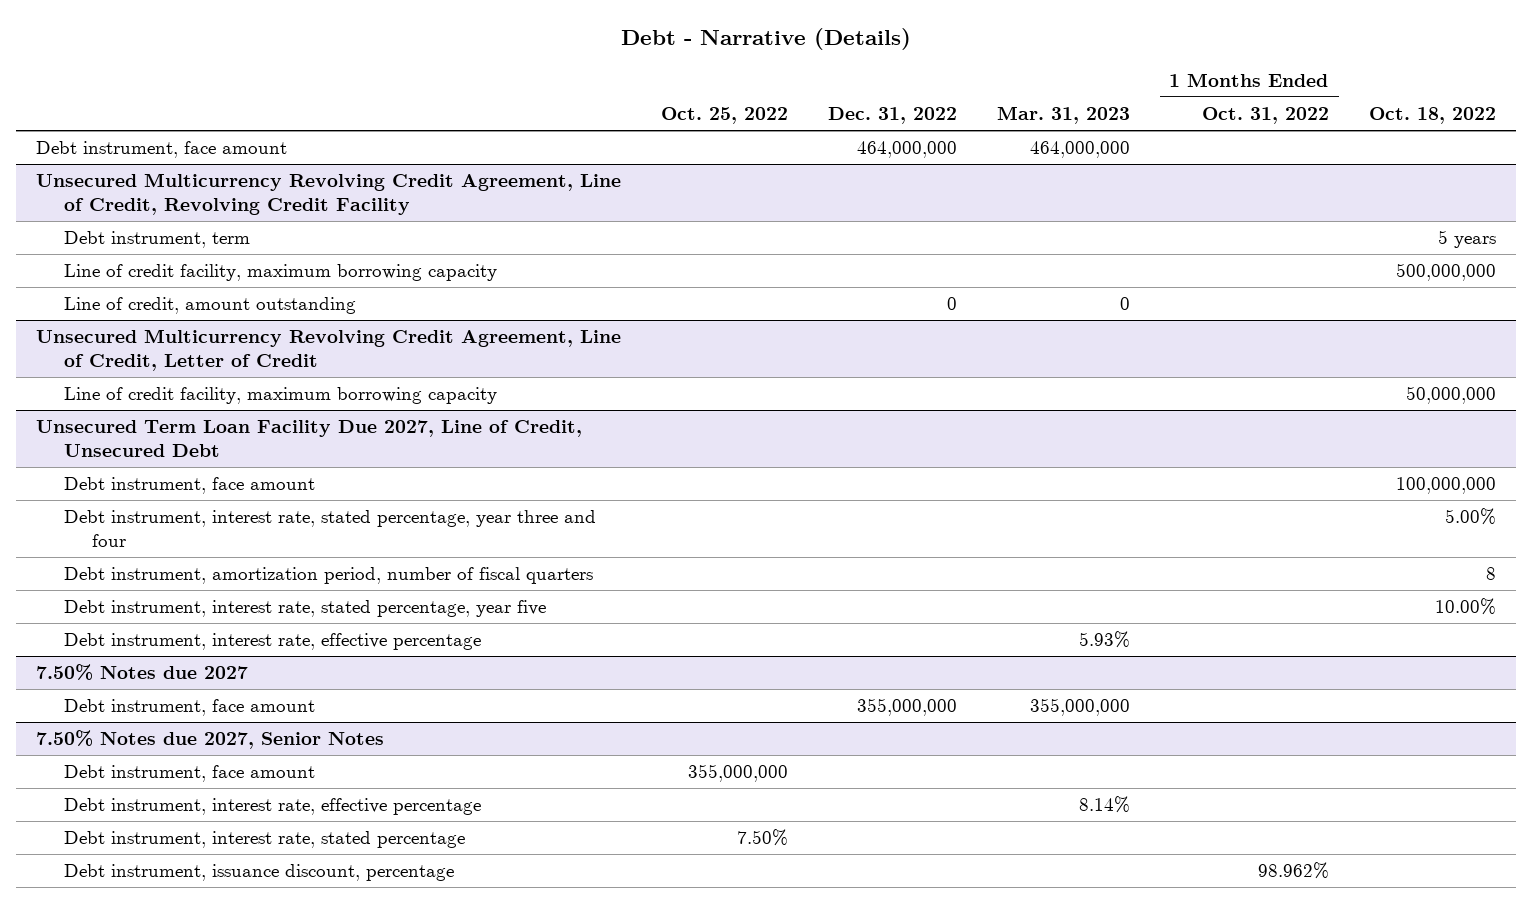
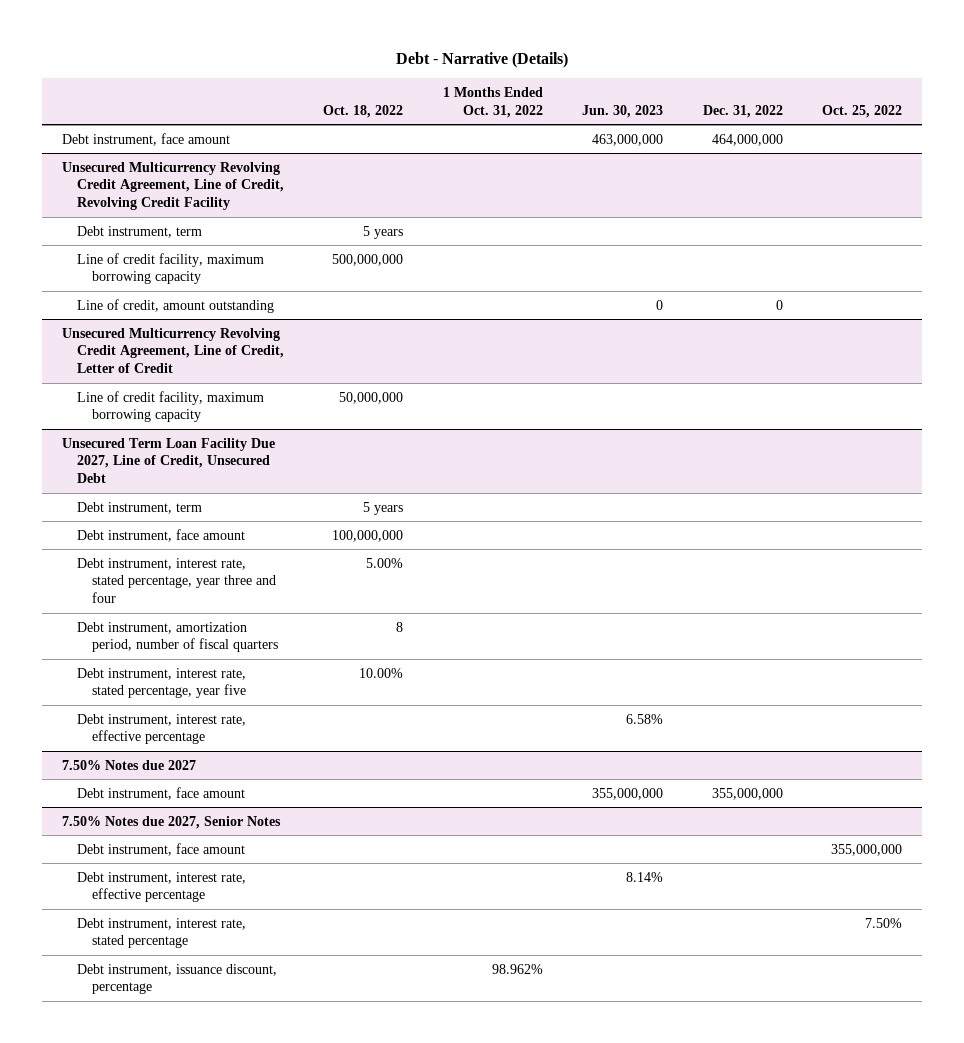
[996,105,1130,124] Mar. 31, 2023 -> none
none -> [582,104,664,118] Jun. 30, 2023
none -> [77,501,203,514] Debt instrument, term

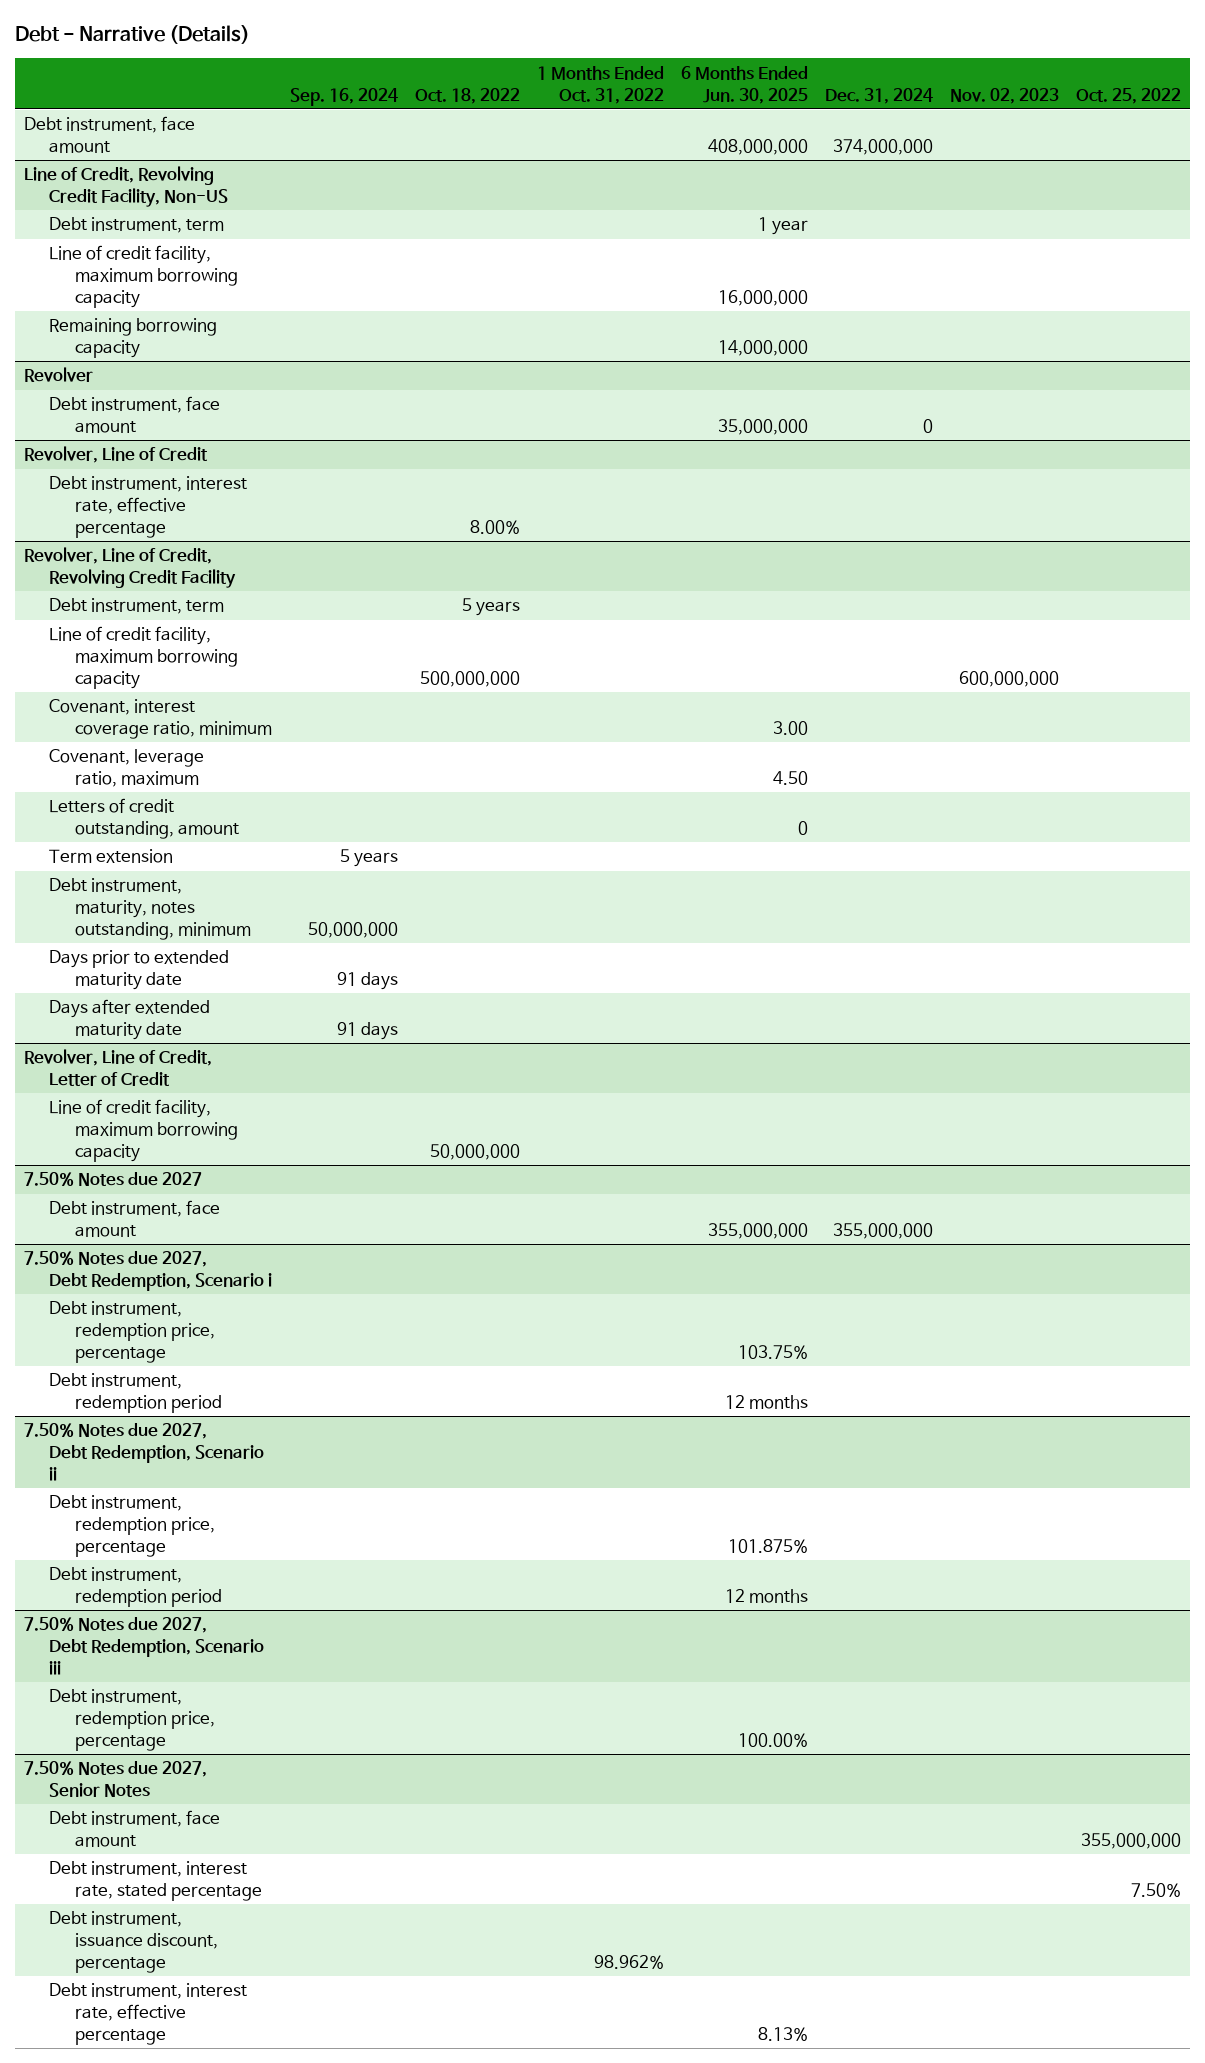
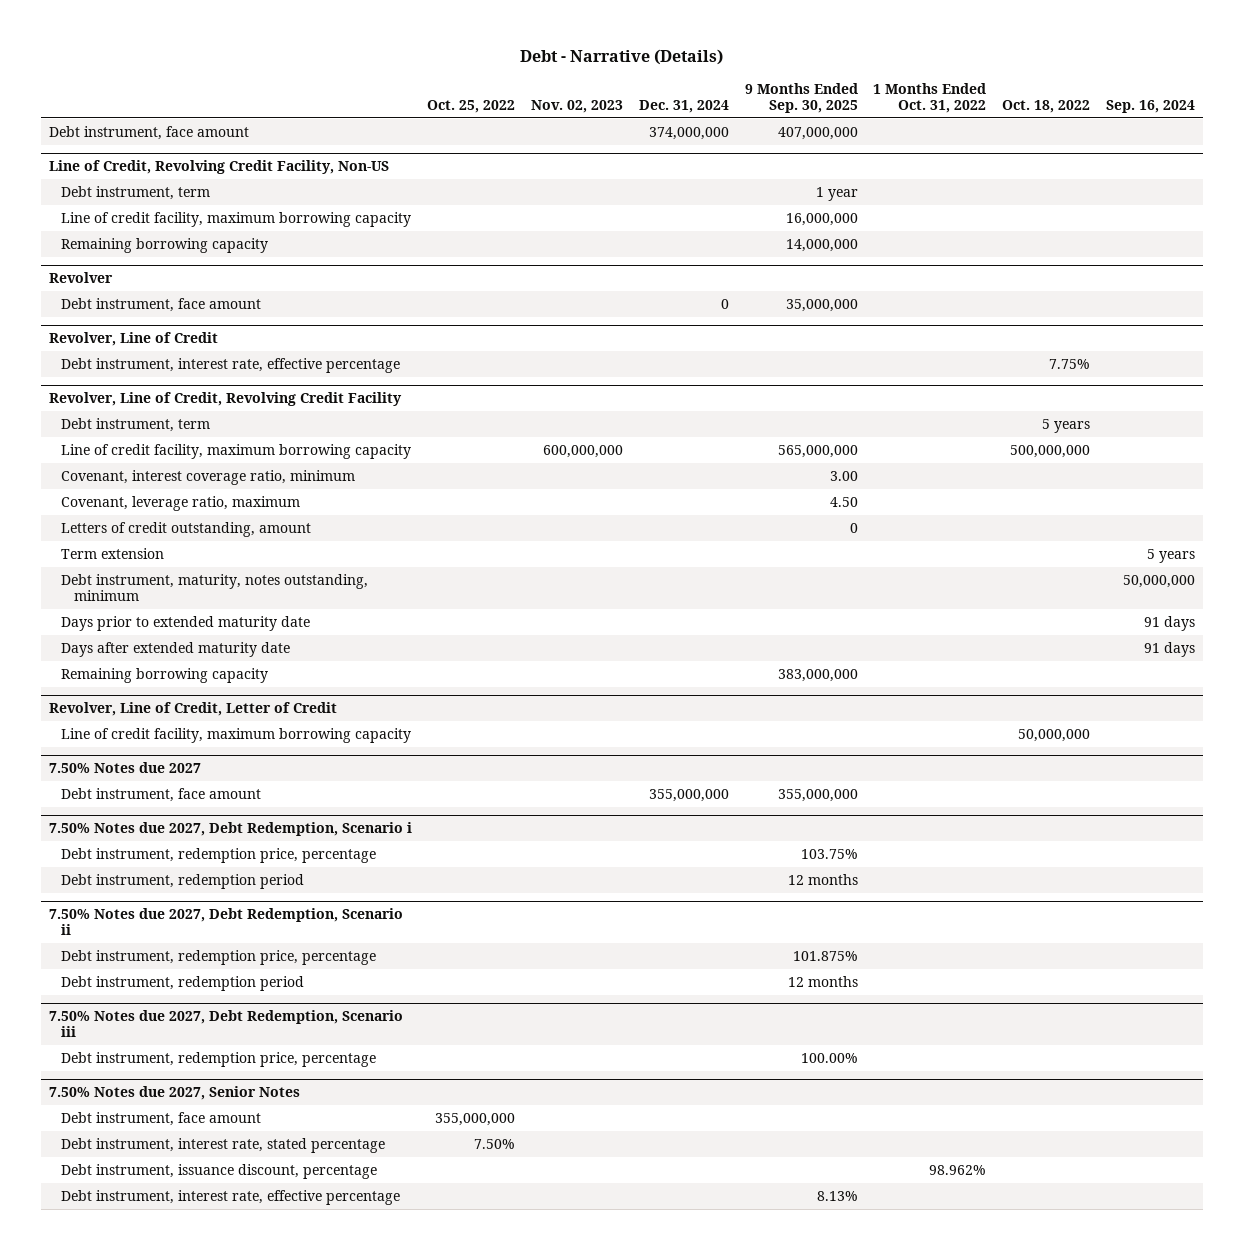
[680,65,808,104] 6 Months Ended Jun. 30, 2025 -> none
none -> [744,82,858,113] 9 Months Ended Sep. 30, 2025
[469,519,520,534] 8.00% -> [1049,358,1091,369] 7.75%
none -> [61,667,269,683] Remaining borrowing capacity

